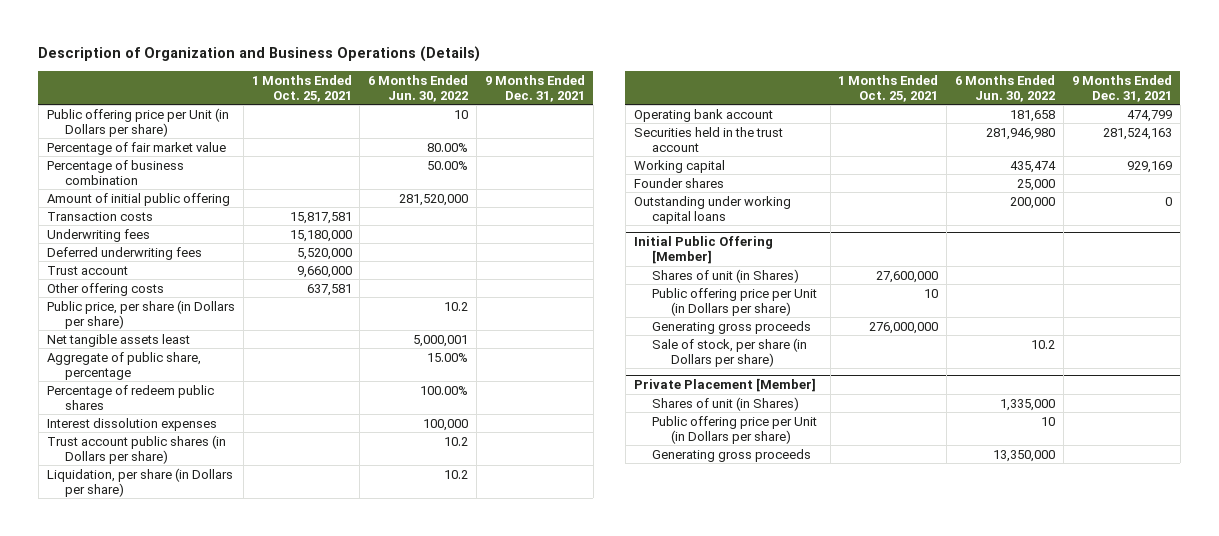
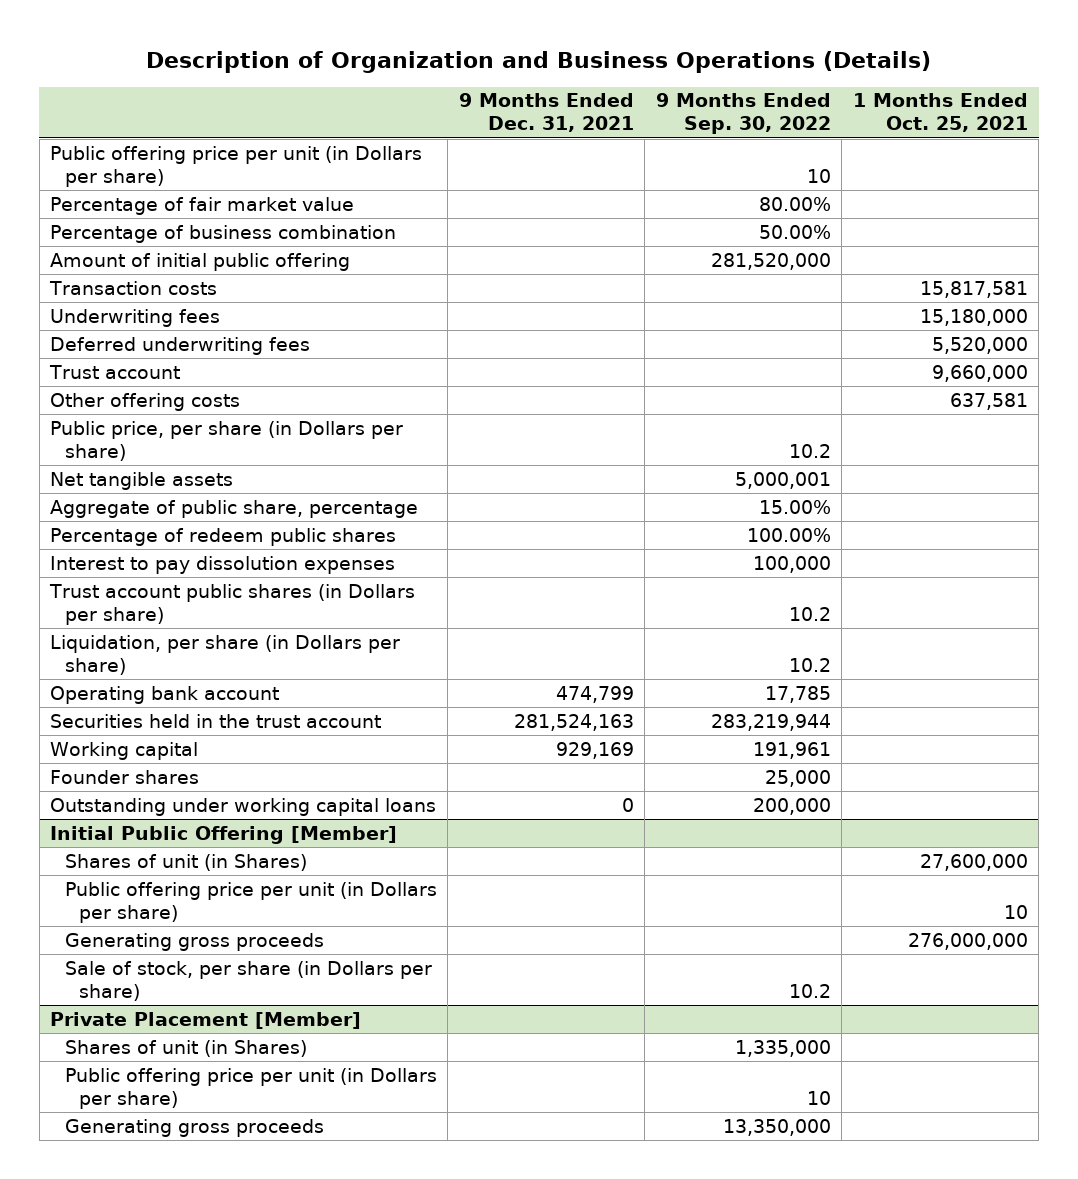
[368,74,469,102] 6 Months Ended Jun. 30, 2022 -> none
none -> [655,93,831,135] 9 Months Ended Sep. 30, 2022
[46,107,229,137] Public offering price per Unit (in Dollars per share) -> [50,145,423,187] Public offering price per unit (in Dollars per share)
[46,333,190,347] Net tangible assets least -> [50,471,234,490] Net tangible assets
[46,417,217,431] Interest dissolution expenses -> [50,555,396,574] Interest to pay dissolution expenses
[652,287,818,316] Public offering price per Unit (in Dollars per share) -> [64,881,437,923] Public offering price per unit (in Dollars per share)
[652,415,818,444] Public offering price per Unit (in Dollars per share) -> [64,1067,437,1109] Public offering price per unit (in Dollars per share)

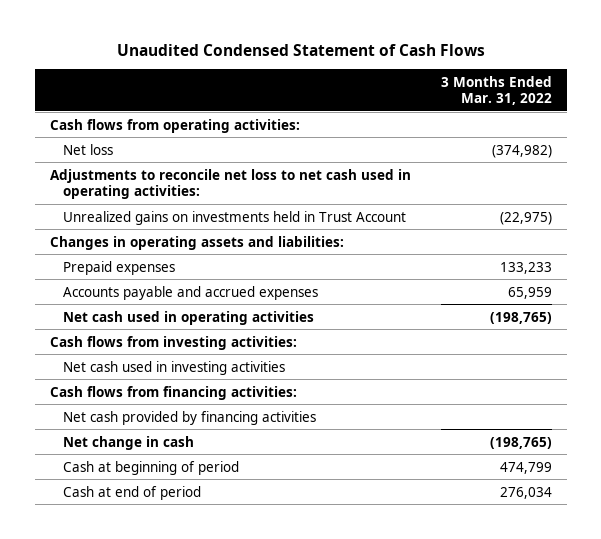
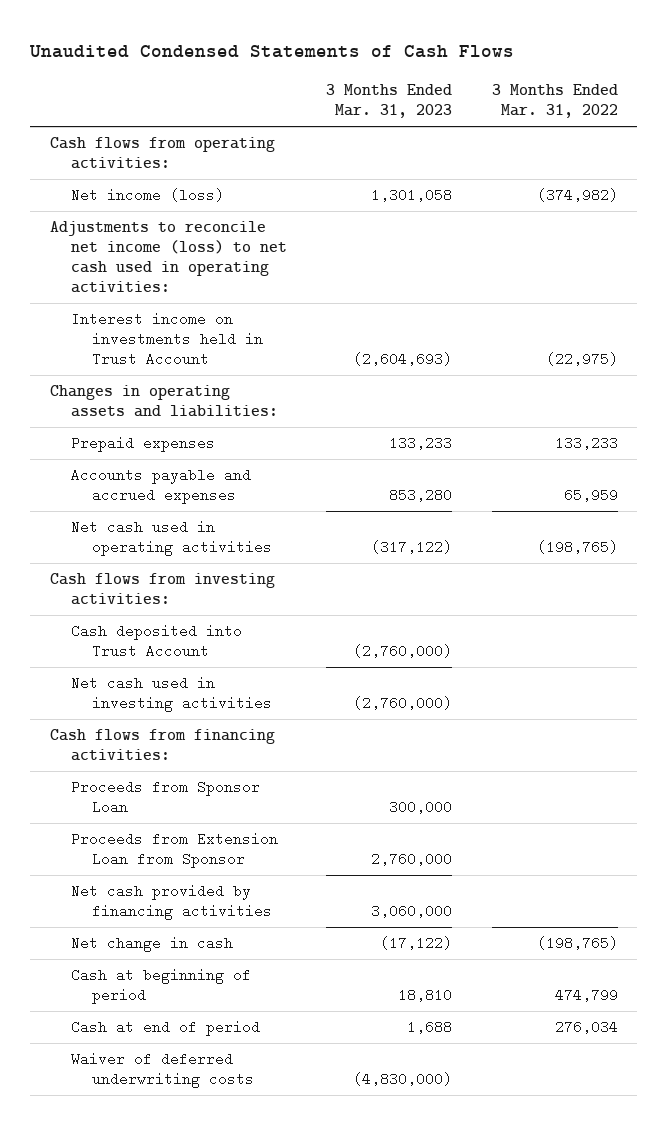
[116,43,485,56] Unaudited Condensed Statement of Cash Flows -> [29,44,515,58] Unaudited Condensed Statements of Cash Flows
none -> [326,84,453,119] 3 Months Ended Mar. 31, 2023
[62,143,113,155] Net loss -> [71,188,225,203] Net income (loss)
[49,168,411,199] Adjustments to reconcile net loss to net cash used in operating activities: -> [49,221,288,294] Adjustments to reconcile net income (loss) to net cash used in operating activities:
[62,210,406,225] Unrealized gains on investments held in Trust Account -> [71,312,264,367] Interest income on investments held in Trust Account
none -> [71,624,243,659] Cash deposited into Trust Account
none -> [71,780,261,815] Proceeds from Sponsor Loan
none -> [71,832,279,869] Proceeds from Extension Loan from Sponsor
none -> [71,1052,255,1089] Waiver of deferred underwriting costs

